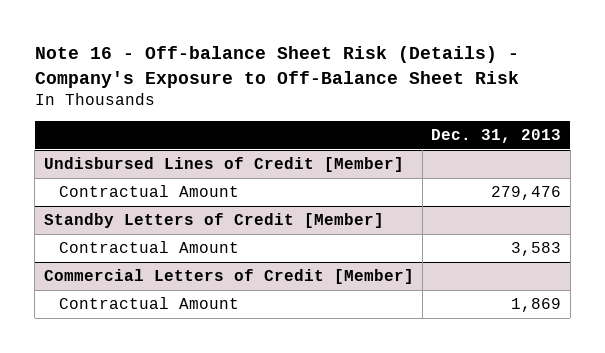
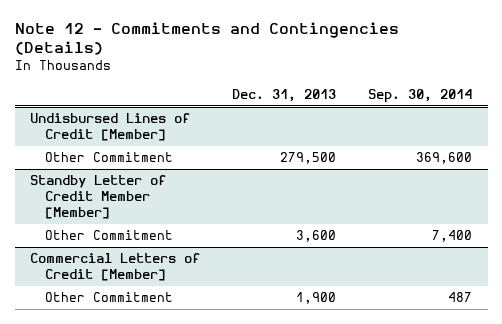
[34,46,519,88] Note 16 - Off-balance Sheet Risk (Details) - Company's Exposure to Off-Balance Sheet Risk -> [14,21,399,56] Note 12 - Commitments and Contingencies (Details)
none -> [367,88,472,103] Sep. 30, 2014
[58,185,239,198] Contractual Amount -> none
[58,241,239,254] Contractual Amount -> none
none -> [45,152,174,163] Other Commitment
[43,213,384,229] Standby Letters of Credit [Member] -> [30,175,167,219] Standby Letter of Credit Member [Member]
none -> [45,230,174,241] Other Commitment
[58,297,239,310] Contractual Amount -> none
none -> [45,292,174,303] Other Commitment

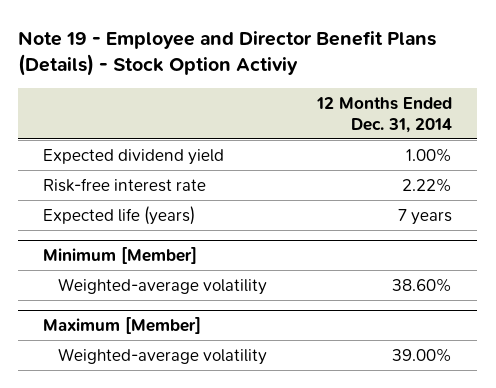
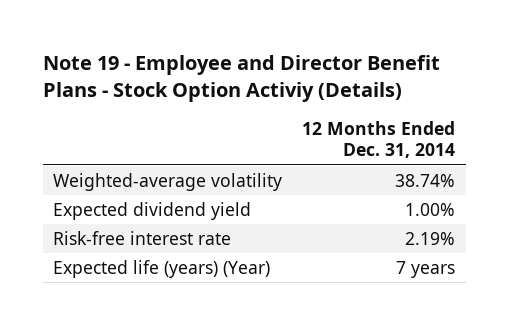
[18,30,437,76] Note 19 - Employee and Director Benefit Plans (Details) - Stock Option Activiy -> [42,55,440,103] Note 19 - Employee and Director Benefit Plans - Stock Option Activiy (Details)
none -> [53,172,283,191] Weighted-average volatility
[43,247,198,265] Minimum [Member] -> none
[57,277,267,295] Weighted-average volatility -> none
[43,317,202,335] Maximum [Member] -> none
[57,347,267,365] Weighted-average volatility -> none
[402,177,453,192] 2.22% -> [405,231,456,245] 2.19%
[43,205,196,225] Expected life (years) -> [53,259,271,278] Expected life (years) (Year)

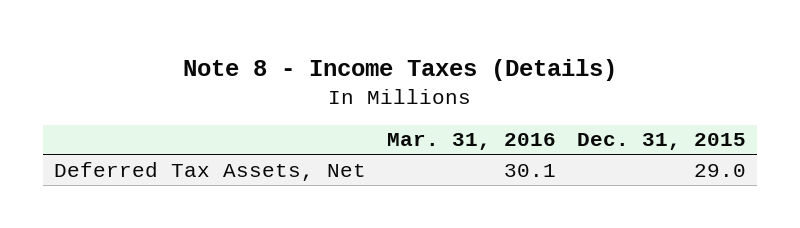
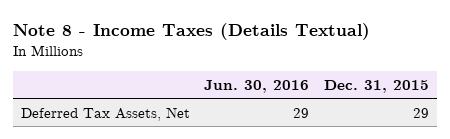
[182,58,617,81] Note 8 - Income Taxes (Details) -> [13,23,371,41] Note 8 - Income Taxes (Details Textual)
[386,133,556,151] Mar. 31, 2016 -> none
none -> [204,79,310,93] Jun. 30, 2016
[693,163,746,177] 29.0 -> [413,107,430,118] 29

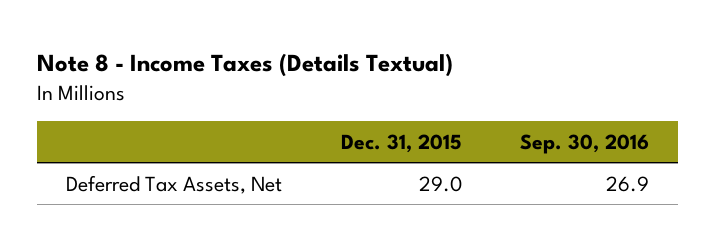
[204,79,310,93] Jun. 30, 2016 -> none
none -> [519,133,649,154] Sep. 30, 2016
[413,107,430,118] 29 -> [418,175,462,192] 29.0

